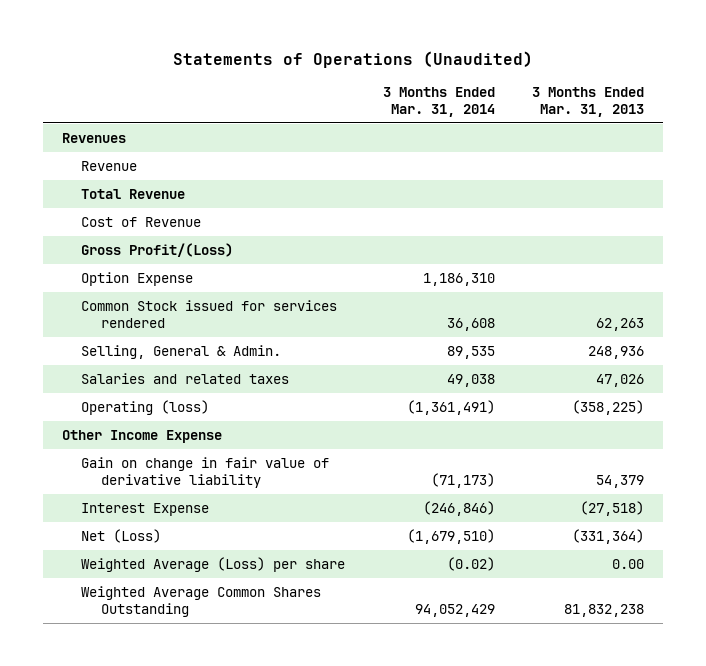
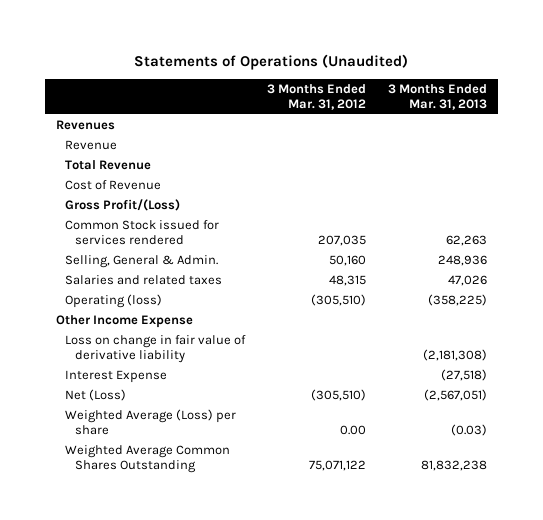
[382,87,495,118] 3 Months Ended Mar. 31, 2014 -> none
none -> [267,83,367,111] 3 Months Ended Mar. 31, 2012
[81,271,194,286] Option Expense -> none
[81,456,330,488] Gain on change in fair value of derivative liability -> [65,335,247,364] Loss on change in fair value of derivative liability
[596,474,645,488] 54,379 -> [422,349,487,362] (2,181,308)
[572,528,645,544] (331,364) -> [423,389,487,402] (2,567,051)
[612,558,645,569] 0.00 -> [450,424,487,437] (0.03)

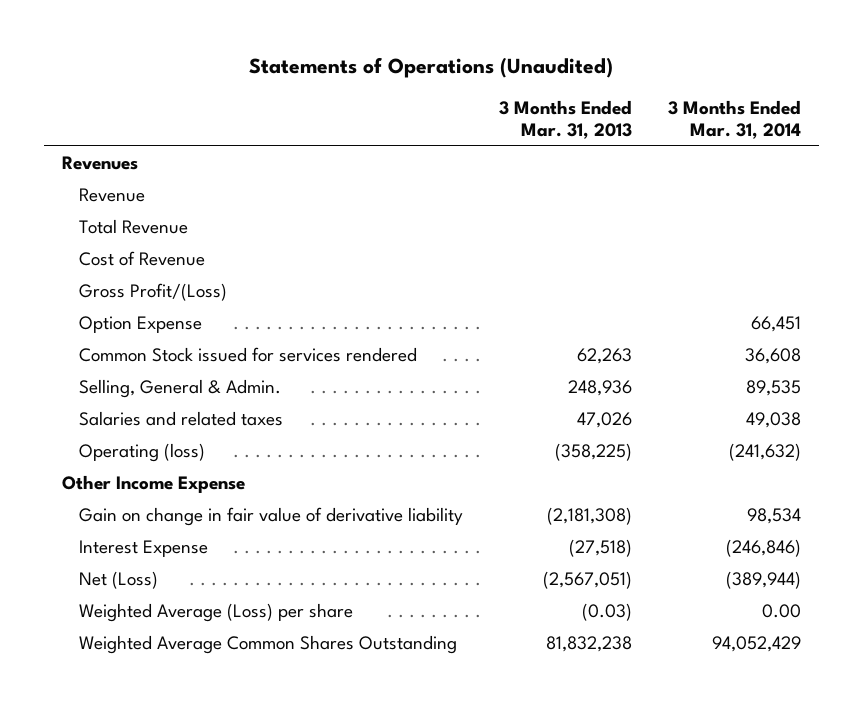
[267,83,367,111] 3 Months Ended Mar. 31, 2012 -> none
none -> [667,99,801,139] 3 Months Ended Mar. 31, 2014
none -> [78,316,202,334] Option Expense
[65,335,247,364] Loss on change in fair value of derivative liability -> [78,507,463,527] Gain on change in fair value of derivative liability

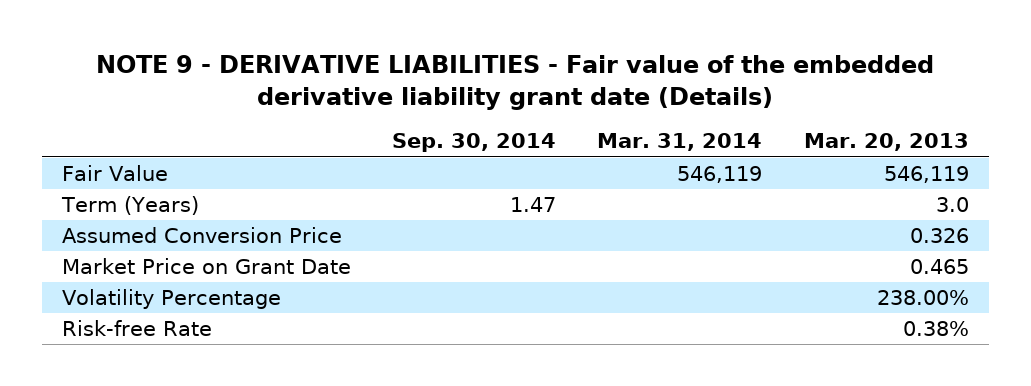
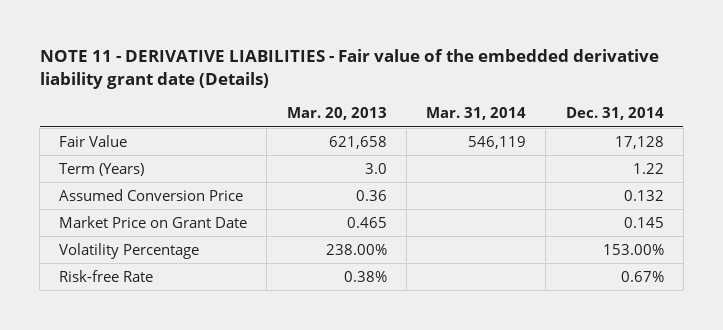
[96,55,935,110] NOTE 9 - DERIVATIVE LIABILITIES - Fair value of the embedded derivative liability grant date (Details) -> [39,49,659,90] NOTE 11 - DERIVATIVE LIABILITIES - Fair value of the embedded derivative liability grant date (Details)
[392,133,557,153] Sep. 30, 2014 -> none
none -> [565,107,664,121] Dec. 31, 2014
[883,166,969,184] 546,119 -> [328,135,387,149] 621,658
[909,228,969,244] 0.326 -> [355,189,387,201] 0.36

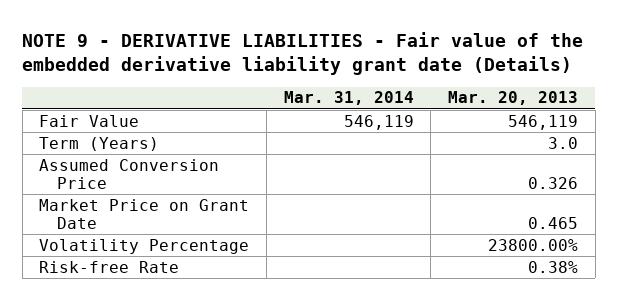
[39,49,659,90] NOTE 11 - DERIVATIVE LIABILITIES - Fair value of the embedded derivative liability grant date (Details) -> [22,31,584,75] NOTE 9 - DERIVATIVE LIABILITIES - Fair value of the embedded derivative liability grant date (Details)
[565,107,664,121] Dec. 31, 2014 -> none
[328,135,387,149] 621,658 -> [508,114,579,130] 546,119
[355,189,387,201] 0.36 -> [528,176,579,189] 0.326
[325,243,387,255] 238.00% -> [488,238,579,251] 23800.00%

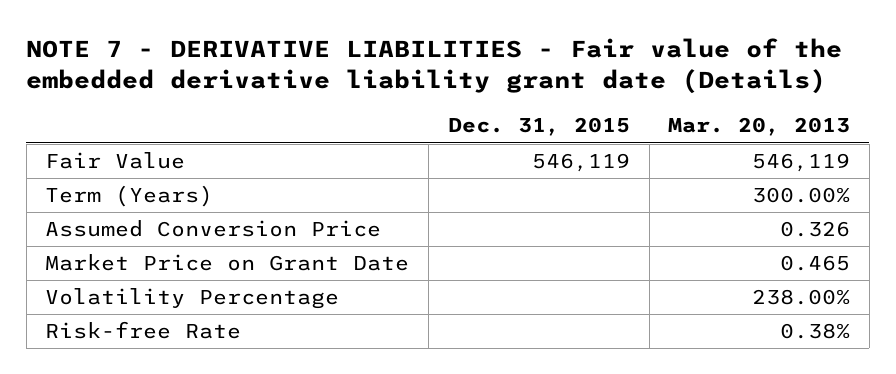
[22,31,584,75] NOTE 9 - DERIVATIVE LIABILITIES - Fair value of the embedded derivative liability grant date (Details) -> [26,38,843,95] NOTE 7 - DERIVATIVE LIABILITIES - Fair value of the embedded derivative liability grant date (Details)
[283,91,414,106] Mar. 31, 2014 -> none
none -> [447,117,630,137] Dec. 31, 2015
[548,136,579,149] 3.0 -> [752,187,851,204] 300.00%
[488,238,579,251] 23800.00% -> [752,289,851,306] 238.00%

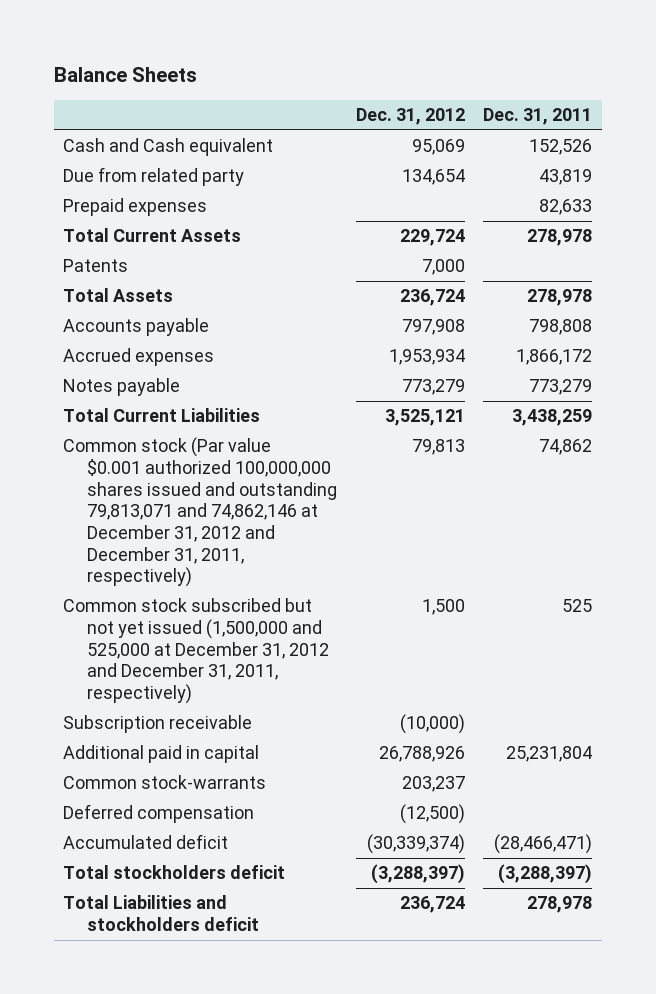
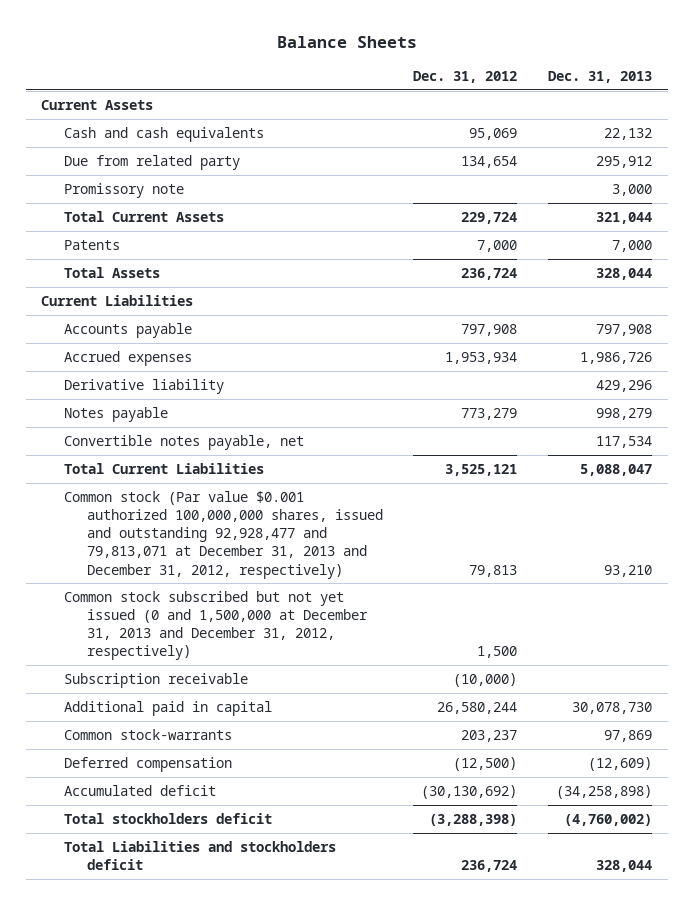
[483,108,593,126] Dec. 31, 2011 -> none
none -> [548,71,653,84] Dec. 31, 2013
none -> [41,99,154,110] Current Assets
[63,138,274,157] Cash and Cash equivalent -> [63,126,264,142] Cash and cash equivalents
[63,198,208,217] Prepaid expenses -> none
none -> [63,182,184,198] Promissory note
none -> [41,294,194,306] Current Liabilities
none -> [63,378,224,394] Derivative liability
none -> [63,434,304,450] Convertible notes payable, net
[63,437,337,588] Common stock (Par value $0.001 authorized 100,000,000 shares issued and outstanding 79,813,071 and 74,862,146 at December 31, 2012 and December 31, 2011, respectively) -> [63,490,383,579] Common stock (Par value $0.001 authorized 100,000,000 shares, issued and outstanding 92,928,477 and 79,813,071 at December 31, 2013 and December 31, 2012, respectively)
[63,598,329,704] Common stock subscribed but not yet issued (1,500,000 and 525,000 at December 31, 2012 and December 31, 2011, respectively) -> [63,590,368,661] Common stock subscribed but not yet issued (0 and 1,500,000 at December 31, 2013 and December 31, 2012, respectively)
[378,746,465,763] 26,788,926 -> [437,701,518,714] 26,580,244
[366,834,465,855] (30,339,374) -> [421,784,518,799] (30,130,692)
[370,864,465,885] (3,288,397) -> [429,813,518,826] (3,288,398)

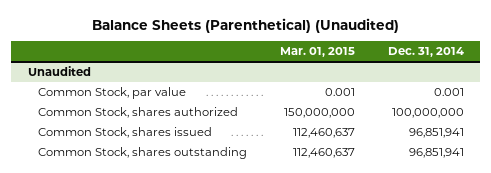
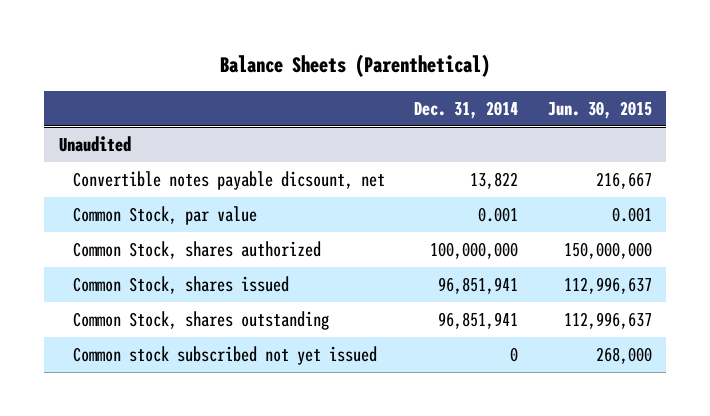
[91,17,399,33] Balance Sheets (Parenthetical) (Unaudited) -> [220,54,491,78] Balance Sheets (Parenthetical)
[279,47,355,58] Mar. 01, 2015 -> none
none -> [547,100,652,119] Jun. 30, 2015
none -> [73,171,386,191] Convertible notes payable dicsount, net
none -> [73,346,378,366] Common stock subscribed not yet issued

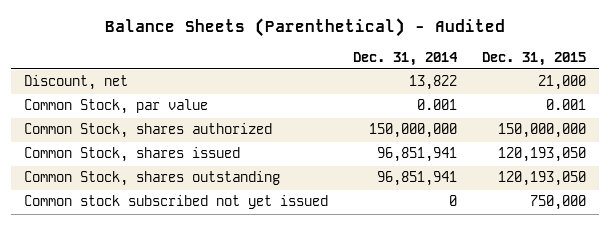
[220,54,491,78] Balance Sheets (Parenthetical) -> [105,18,506,38] Balance Sheets (Parenthetical) - Audited
[547,100,652,119] Jun. 30, 2015 -> none
none -> [482,51,587,66] Dec. 31, 2015
[58,136,131,153] Unaudited -> none
[73,171,386,191] Convertible notes payable dicsount, net -> [23,75,128,91] Discount, net
[430,242,519,260] 100,000,000 -> [369,123,458,139] 150,000,000

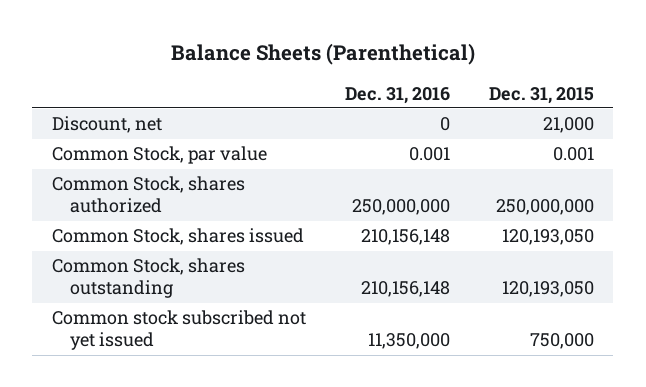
[105,18,506,38] Balance Sheets (Parenthetical) - Audited -> [170,43,475,66] Balance Sheets (Parenthetical)
[353,51,459,66] Dec. 31, 2014 -> none
none -> [344,86,450,104] Dec. 31, 2016
[498,123,587,139] 150,000,000 -> [495,199,594,216] 250,000,000

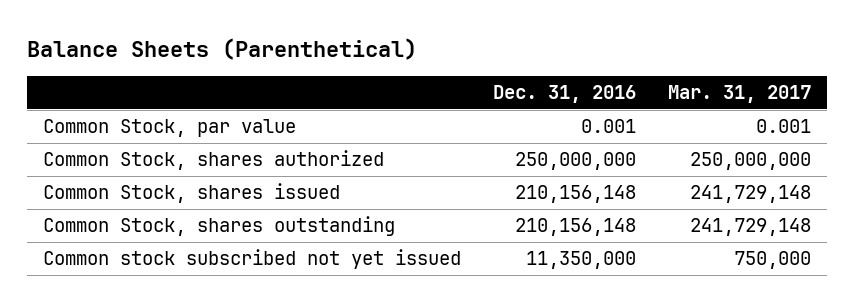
[488,86,594,104] Dec. 31, 2015 -> none
none -> [668,84,812,103] Mar. 31, 2017
[51,116,162,134] Discount, net -> none

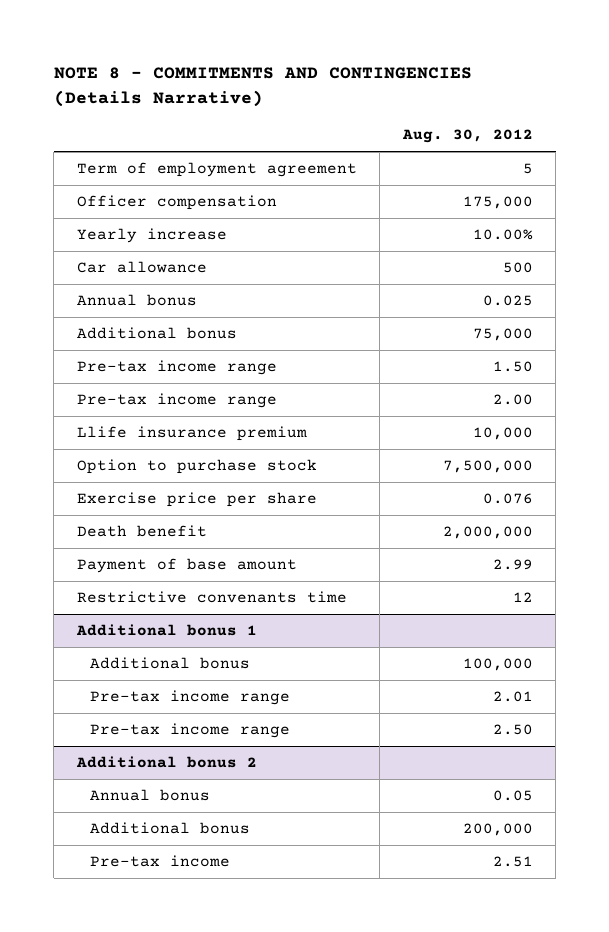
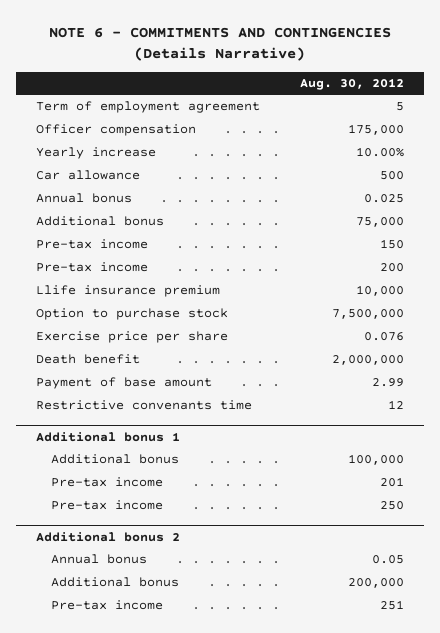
[53,67,472,107] NOTE 8 - COMMITMENTS AND CONTINGENCIES (Details Narrative) -> [48,26,391,61] NOTE 6 - COMMITMENTS AND CONTINGENCIES (Details Narrative)
[76,360,277,376] Pre-tax income range -> [35,239,148,250] Pre-tax income
[492,361,533,373] 1.50 -> [380,239,405,250] 150
[76,393,277,409] Pre-tax income range -> [35,262,148,273] Pre-tax income
[492,394,533,406] 2.00 -> [380,263,405,273] 200
[90,690,291,706] Pre-tax income range -> [50,477,163,488] Pre-tax income
[492,691,533,703] 2.01 -> [380,477,405,488] 201
[90,723,291,739] Pre-tax income range -> [50,500,163,511] Pre-tax income
[492,724,533,736] 2.50 -> [380,501,405,511] 250
[492,856,533,868] 2.51 -> [380,600,405,611] 251

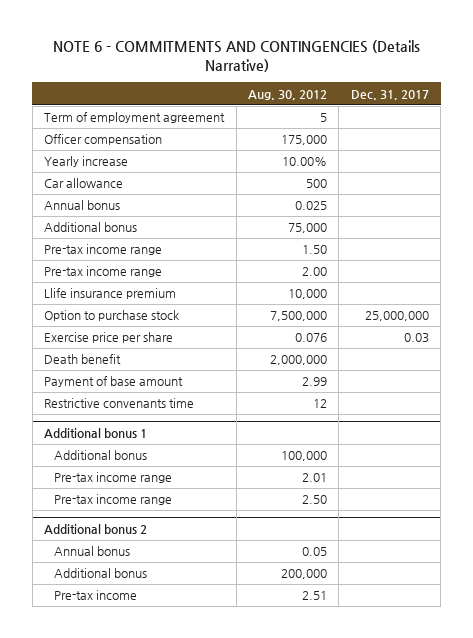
none -> [350,89,429,100] Dec. 31, 2017
[35,239,148,250] Pre-tax income -> [44,244,163,256] Pre-tax income range
[380,239,405,250] 150 -> [302,245,328,255] 1.50
[35,262,148,273] Pre-tax income -> [44,266,163,278] Pre-tax income range
[380,263,405,273] 200 -> [302,267,328,277] 2.00
[50,477,163,488] Pre-tax income -> [53,472,172,484] Pre-tax income range
[380,477,405,488] 201 -> [302,473,328,483] 2.01
[50,500,163,511] Pre-tax income -> [53,494,172,506] Pre-tax income range
[380,501,405,511] 250 -> [302,495,328,505] 2.50
[380,600,405,611] 251 -> [302,591,328,601] 2.51

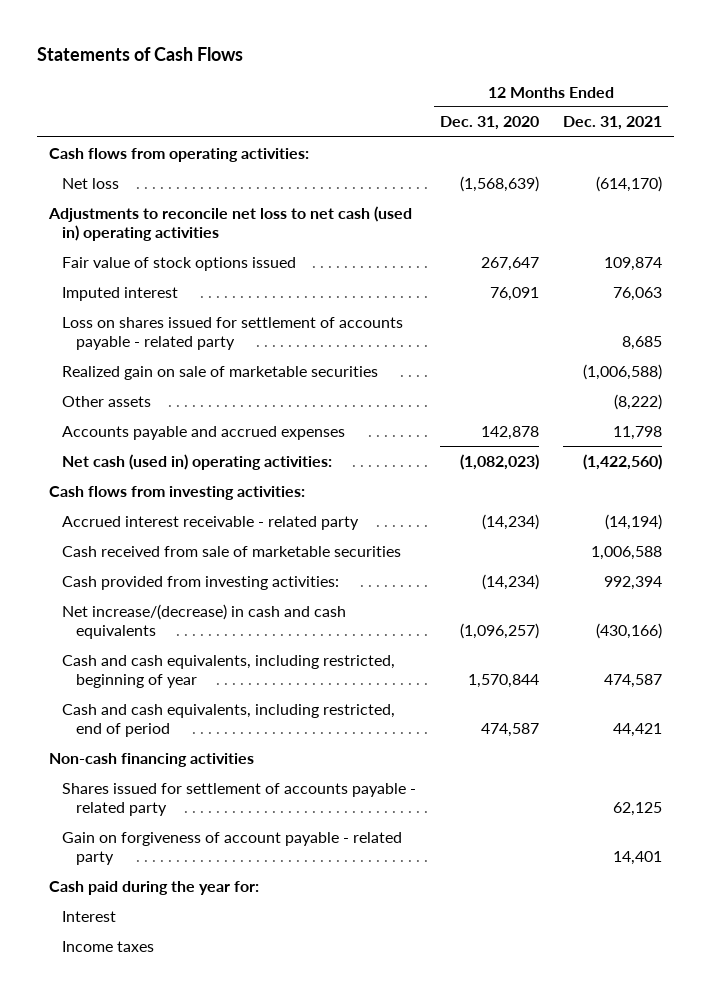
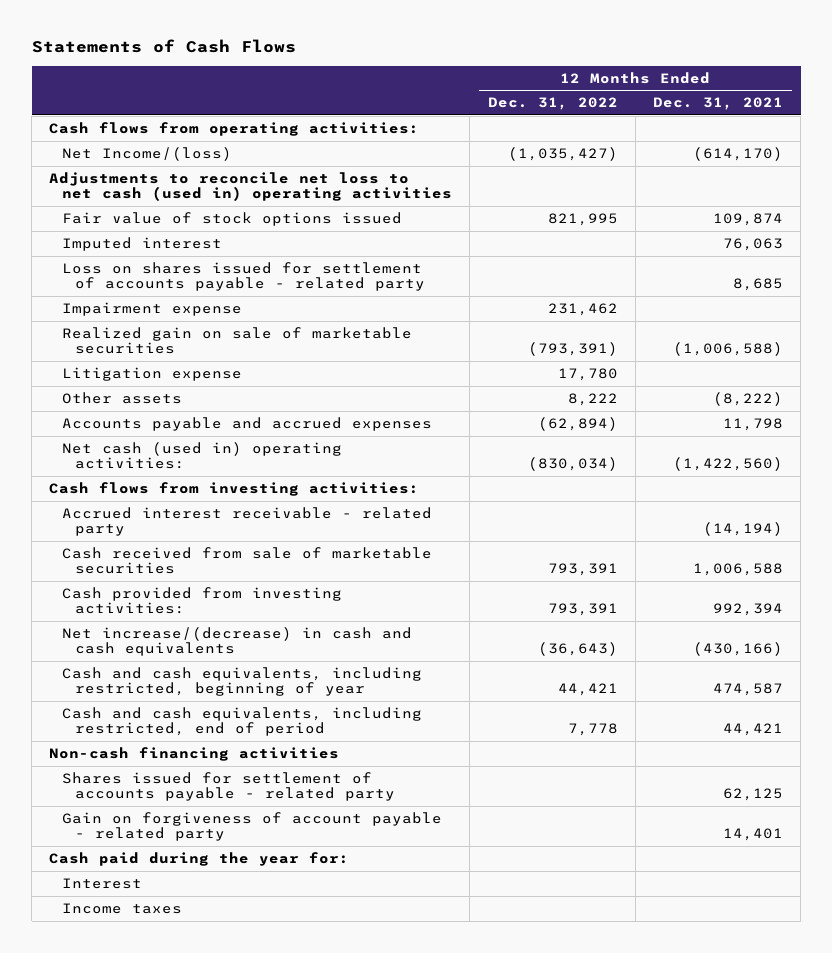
[440,116,540,131] Dec. 31, 2020 -> none
none -> [487,97,618,111] Dec. 31, 2022
[62,177,120,189] Net loss -> [62,146,233,161] Net Income/(loss)
none -> [62,301,243,316] Impairment expense
none -> [62,366,243,381] Litigation expense

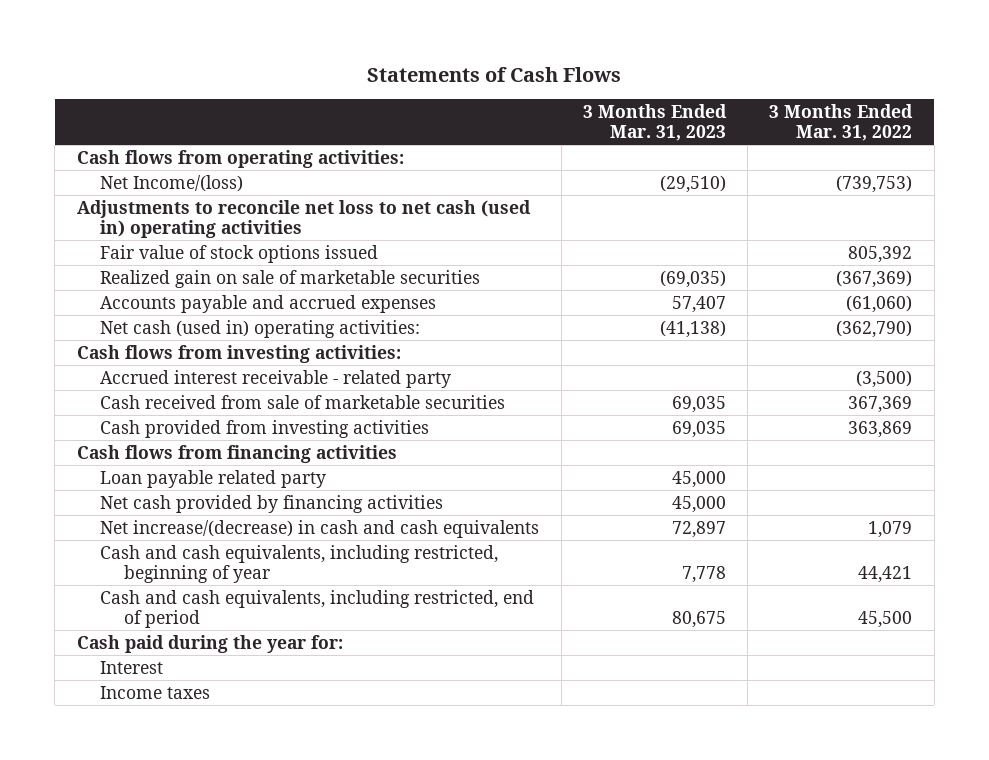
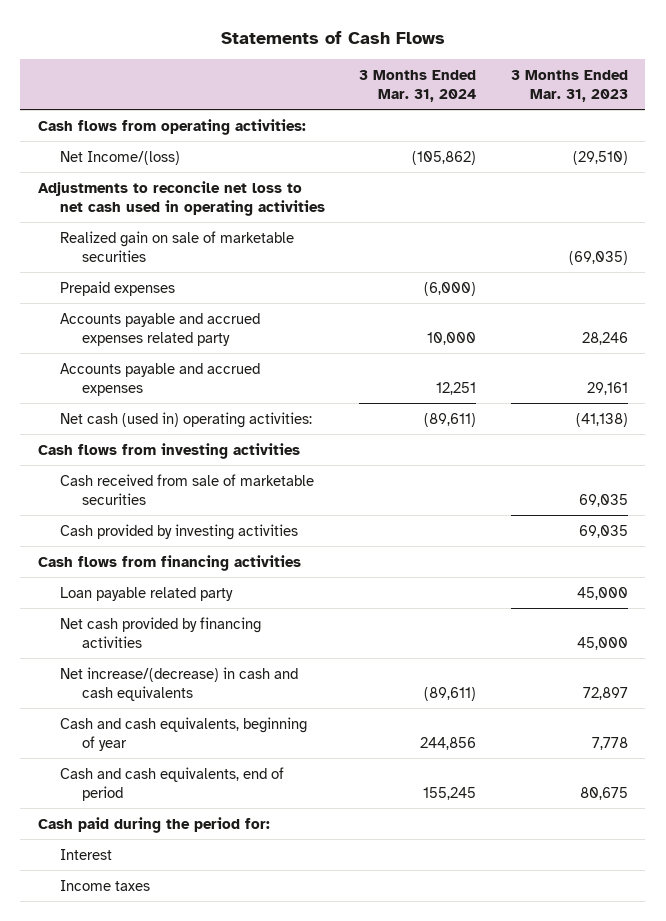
[769,103,914,142] 3 Months Ended Mar. 31, 2022 -> none
none -> [359,69,477,102] 3 Months Ended Mar. 31, 2024
[100,244,379,263] Fair value of stock options issued -> none
[76,199,531,238] Adjustments to reconcile net loss to net cash (used in) operating activities -> [37,180,325,216] Adjustments to reconcile net loss to net cash used in operating activities
none -> [59,280,175,296] Prepaid expenses
none -> [59,312,260,346] Accounts payable and accrued expenses related party
[671,295,726,313] 57,407 -> [586,381,628,395] 29,161
[100,369,452,388] Accrued interest receivable - related party -> none
[76,344,401,363] Cash flows from investing activities: -> [37,442,300,459] Cash flows from investing activities
[100,419,430,438] Cash provided from investing activities -> [59,523,298,540] Cash provided by investing activities
[100,544,499,583] Cash and cash equivalents, including restricted, beginning of year -> [59,716,307,751] Cash and cash equivalents, beginning of year
[100,589,535,628] Cash and cash equivalents, including restricted, end of period -> [59,766,284,801] Cash and cash equivalents, end of period
[76,634,343,653] Cash paid during the year for: -> [37,816,270,833] Cash paid during the period for:

